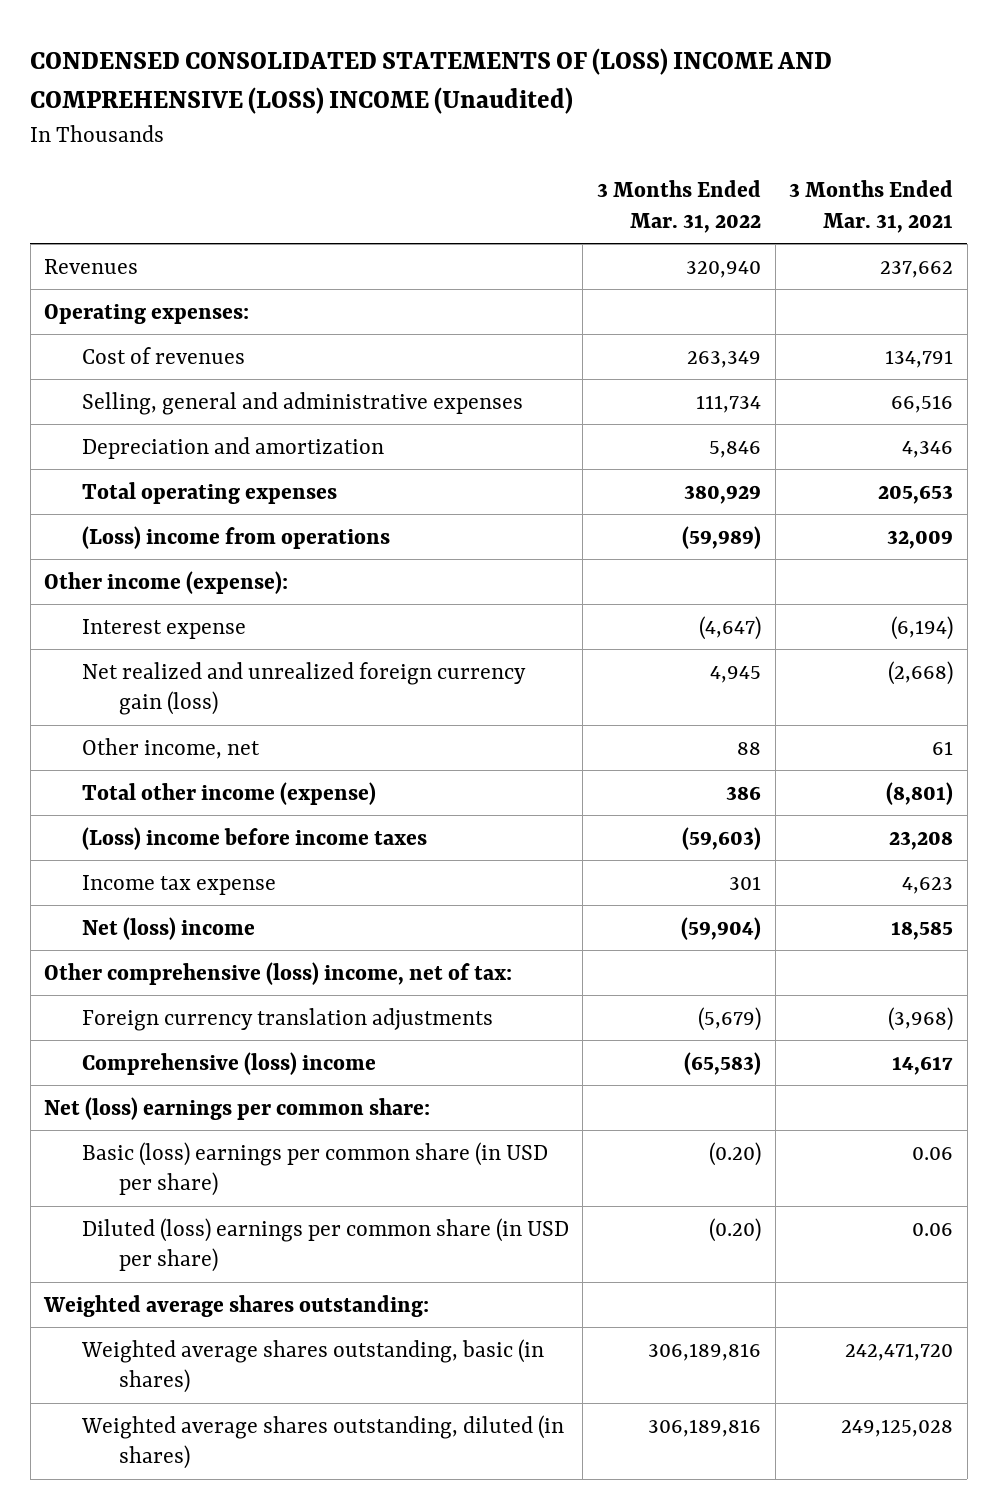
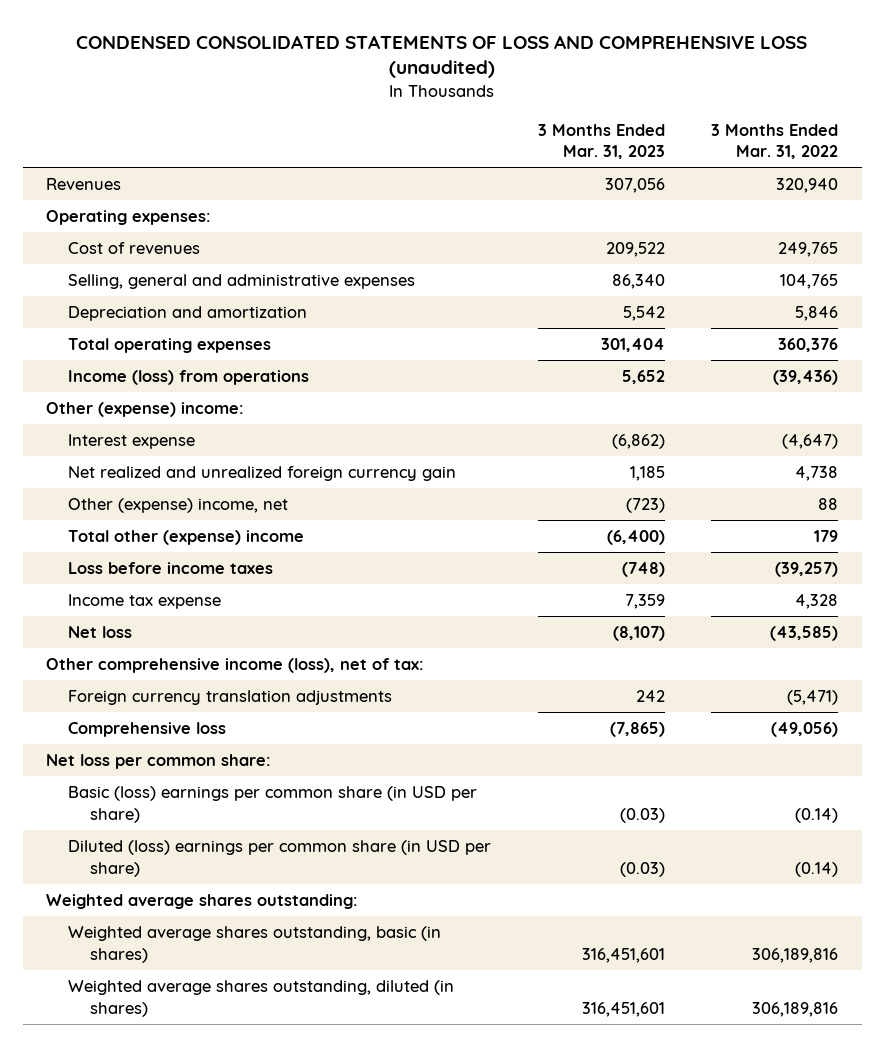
[30,48,833,115] CONDENSED CONSOLIDATED STATEMENTS OF (LOSS) INCOME AND COMPREHENSIVE (LOSS) INCOME (Unaudited) -> [76,34,808,79] CONDENSED CONSOLIDATED STATEMENTS OF LOSS AND COMPREHENSIVE LOSS (unaudited)
[789,179,954,233] 3 Months Ended Mar. 31, 2021 -> none
none -> [537,123,665,160] 3 Months Ended Mar. 31, 2023
[686,350,761,368] 263,349 -> [778,242,839,258] 249,765
[695,394,761,413] 111,734 -> [780,274,839,290] 104,765
[683,484,761,504] 380,929 -> [778,338,839,353] 360,376
[81,525,390,549] (Loss) income from operations -> [68,370,310,386] Income (loss) from operations
[681,525,761,549] (59,989) -> [773,370,839,386] (39,436)
[44,570,289,594] Other income (expense): -> [46,402,245,418] Other (expense) income:
[81,661,526,716] Net realized and unrealized foreign currency gain (loss) -> [68,466,457,482] Net realized and unrealized foreign currency gain
[709,665,761,683] 4,945 -> [795,466,839,482] 4,738
[81,737,260,759] Other income, net -> [68,498,289,514] Other (expense) income, net
[81,781,376,805] Total other income (expense) -> [68,530,305,546] Total other (expense) income
[725,785,761,800] 386 -> [814,530,839,543] 179
[81,826,427,850] (Loss) income before income taxes -> [68,562,274,575] Loss before income taxes
[681,826,761,850] (59,603) -> [775,562,839,578] (39,257)
[728,875,761,890] 301 -> [795,594,839,610] 4,328
[81,916,255,940] Net (loss) income -> [68,626,133,639] Net loss
[680,916,761,940] (59,904) -> [770,626,839,642] (43,585)
[44,961,513,985] Other comprehensive (loss) income, net of tax: -> [46,658,425,674] Other comprehensive income (loss), net of tax:
[697,1006,761,1031] (5,679) -> [787,690,839,706] (5,471)
[81,1051,376,1075] Comprehensive (loss) income -> [68,722,227,738] Comprehensive loss
[683,1051,761,1075] (65,583) -> [771,722,839,738] (49,056)
[44,1096,431,1120] Net (loss) earnings per common share: -> [46,754,272,770] Net loss per common share:
[708,1141,761,1166] (0.20) -> [795,807,839,823] (0.14)
[708,1217,761,1242] (0.20) -> [795,861,839,877] (0.14)

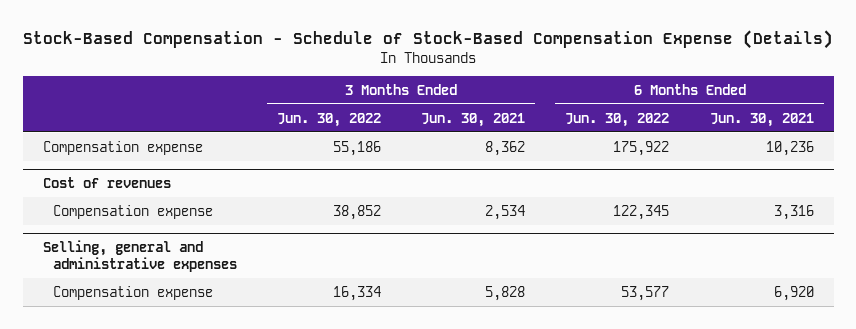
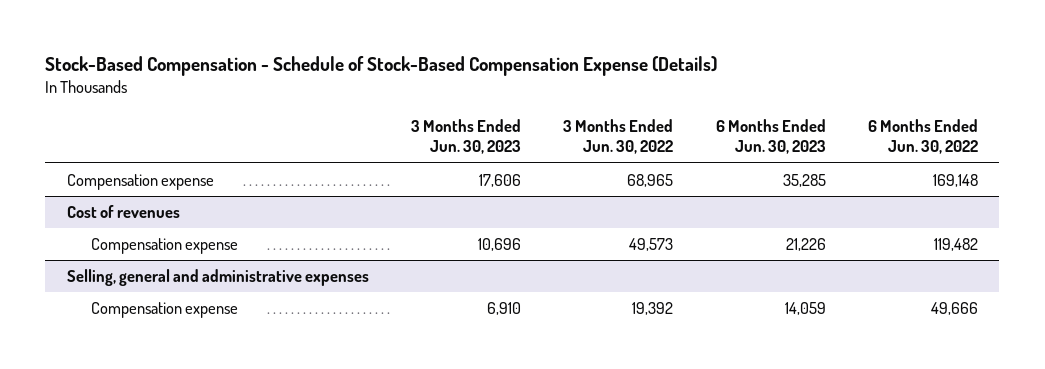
[421,112,526,127] Jun. 30, 2021 -> none
[709,112,814,127] Jun. 30, 2021 -> none
none -> [411,118,522,155] 3 Months Ended Jun. 30, 2023
none -> [715,118,826,155] 6 Months Ended Jun. 30, 2023
[333,140,382,156] 55,186 -> [627,174,674,188] 68,965
[613,140,670,156] 175,922 -> [933,174,979,188] 169,148
[333,204,382,220] 38,852 -> [629,238,674,252] 49,573
[613,204,670,220] 122,345 -> [934,238,979,252] 119,482
[333,285,382,301] 16,334 -> [632,302,674,316] 19,392
[621,285,670,301] 53,577 -> [931,302,979,316] 49,666

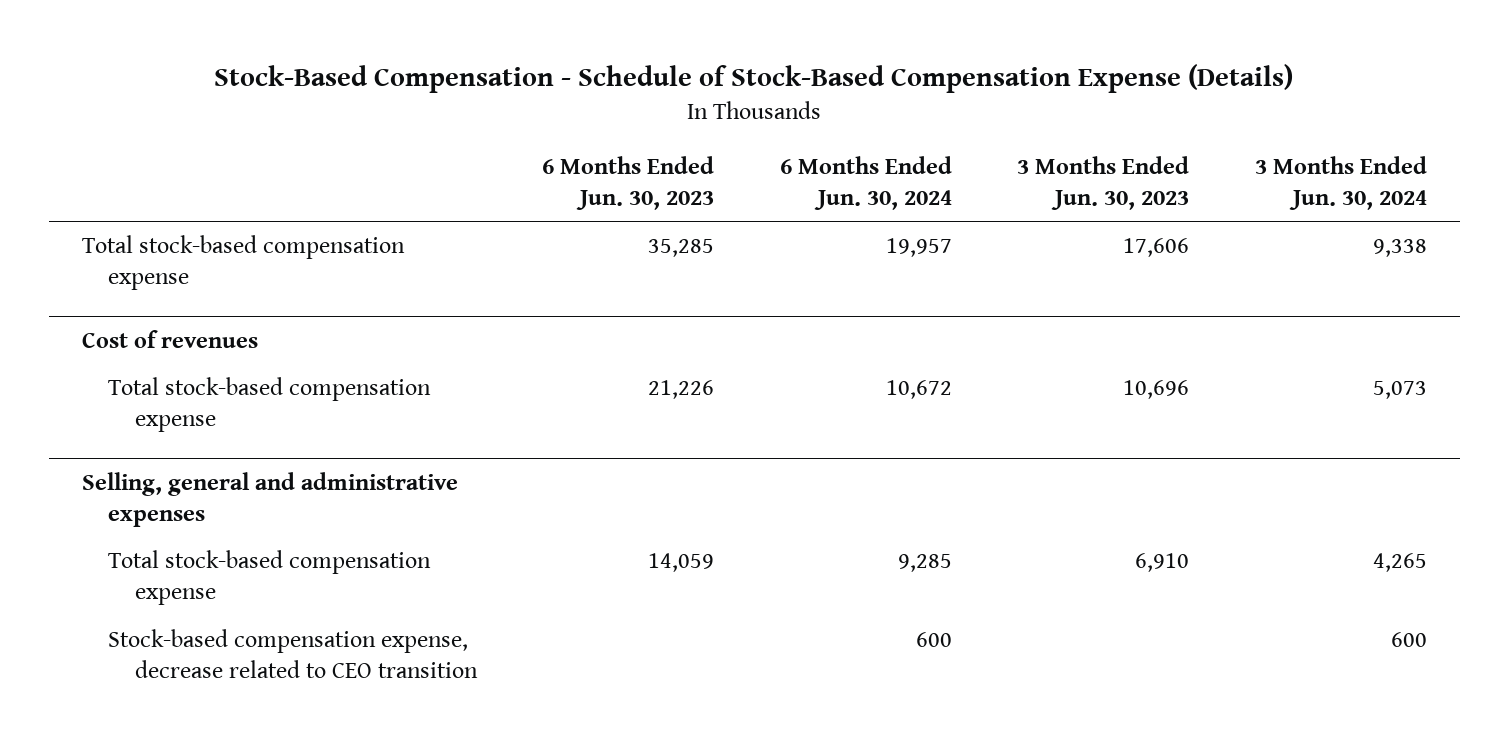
[563,118,674,155] 3 Months Ended Jun. 30, 2022 -> none
[868,118,979,155] 6 Months Ended Jun. 30, 2022 -> none
none -> [779,156,952,210] 6 Months Ended Jun. 30, 2024
none -> [1254,156,1427,210] 3 Months Ended Jun. 30, 2024
[66,174,214,191] Compensation expense -> [82,235,406,291] Total stock-based compensation expense
[90,238,238,255] Compensation expense -> [108,377,432,433] Total stock-based compensation expense
[90,302,238,319] Compensation expense -> [108,550,432,606] Total stock-based compensation expense
none -> [108,629,478,679] Stock-based compensation expense, decrease related to CEO transition

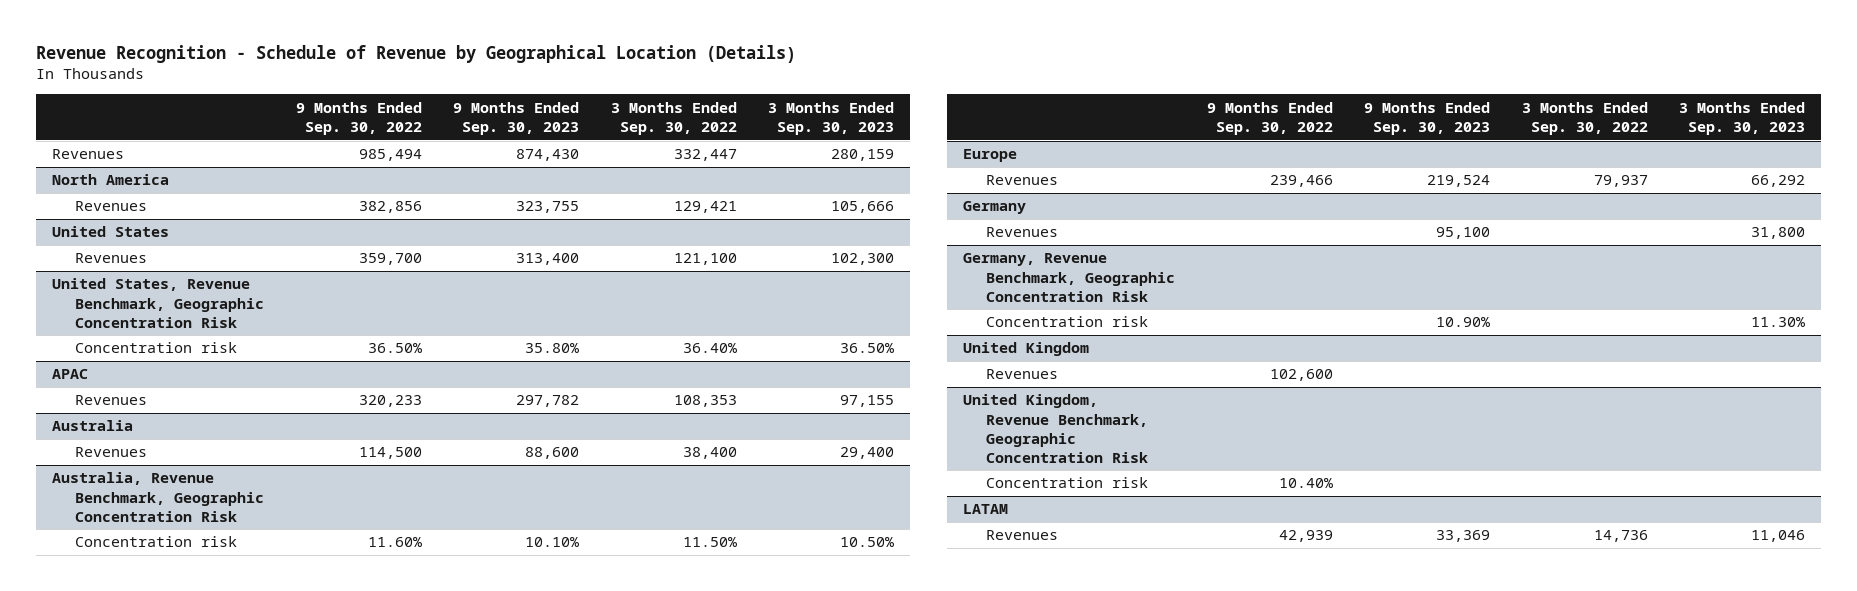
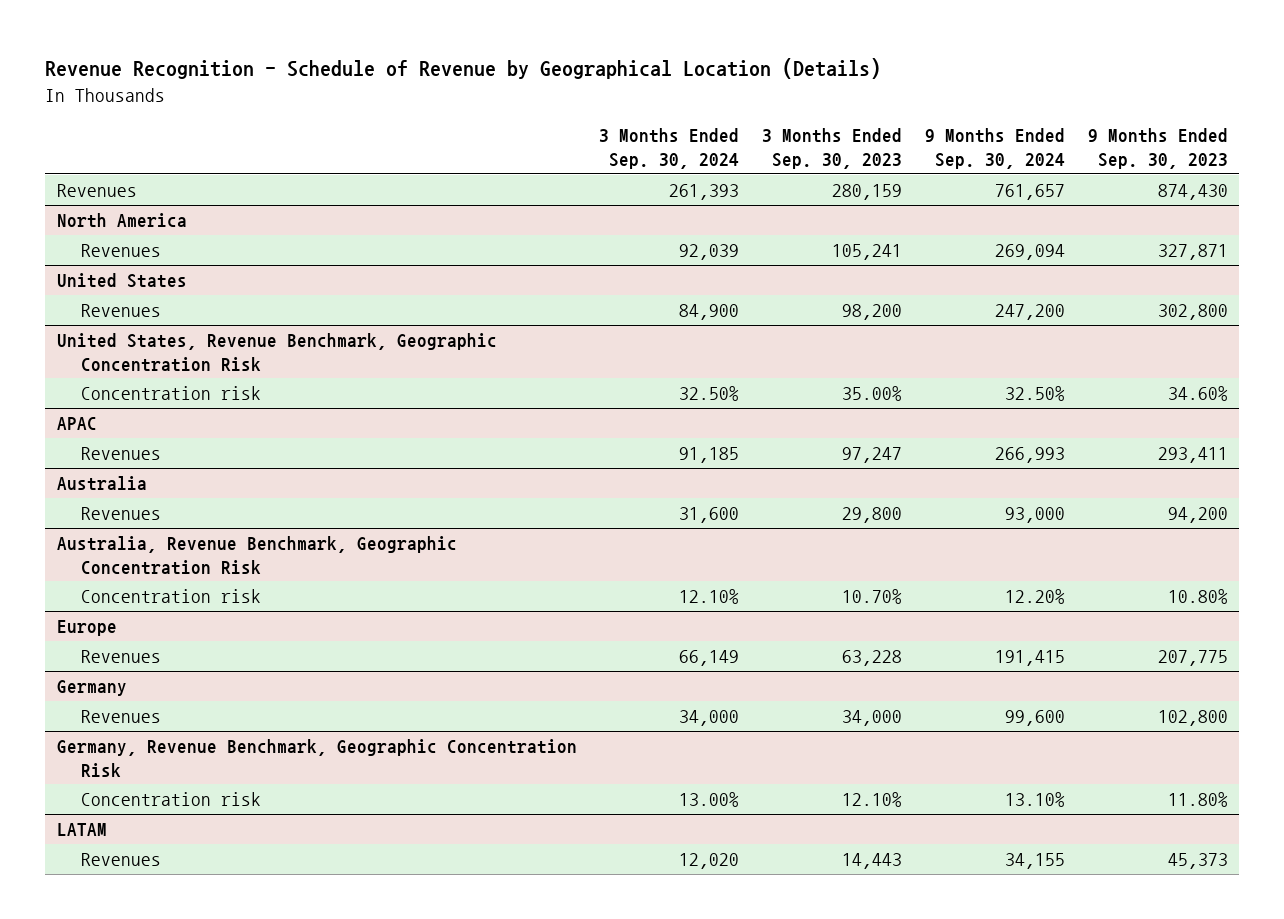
[295,101,422,135] 9 Months Ended Sep. 30, 2022 -> none
[610,101,737,135] 3 Months Ended Sep. 30, 2022 -> none
none -> [599,128,740,170] 3 Months Ended Sep. 30, 2024
none -> [924,128,1065,170] 9 Months Ended Sep. 30, 2024
[516,201,580,214] 323,755 -> [1157,243,1228,260] 327,871
[831,201,895,214] 105,666 -> [832,243,903,260] 105,241
[516,253,580,266] 313,400 -> [1157,303,1228,320] 302,800
[831,253,895,266] 102,300 -> [842,303,903,320] 98,200
[525,343,580,354] 35.80% -> [1167,385,1228,401] 34.60%
[840,343,895,354] 36.50% -> [842,385,903,401] 35.00%
[516,395,580,408] 297,782 -> [1157,446,1228,463] 293,411
[840,395,895,408] 97,155 -> [842,446,903,463] 97,247
[525,447,580,460] 88,600 -> [1167,506,1228,523] 94,200
[840,447,895,460] 29,400 -> [842,506,903,523] 29,800
[525,537,580,548] 10.10% -> [1167,588,1228,604] 10.80%
[840,537,895,548] 10.50% -> [842,588,903,604] 10.70%
[1427,175,1491,188] 219,524 -> [1157,649,1228,666] 207,775
[1751,175,1806,188] 66,292 -> [842,649,903,666] 63,228
[1436,227,1491,240] 95,100 -> [1157,709,1228,726] 102,800
[1751,227,1806,240] 31,800 -> [842,709,903,726] 34,000
[963,342,1090,357] United Kingdom -> none
[986,369,1059,380] Revenues -> none
[963,394,1149,463] United Kingdom, Revenue Benchmark, Geographic Concentration Risk -> none
[986,477,1149,489] Concentration risk -> none
[1436,317,1491,328] 10.90% -> [1167,791,1228,807] 11.80%
[1751,317,1806,328] 11.30% -> [842,791,903,807] 12.10%
[1436,530,1491,543] 33,369 -> [1167,852,1228,869] 45,373
[1751,530,1806,543] 11,046 -> [842,852,903,869] 14,443

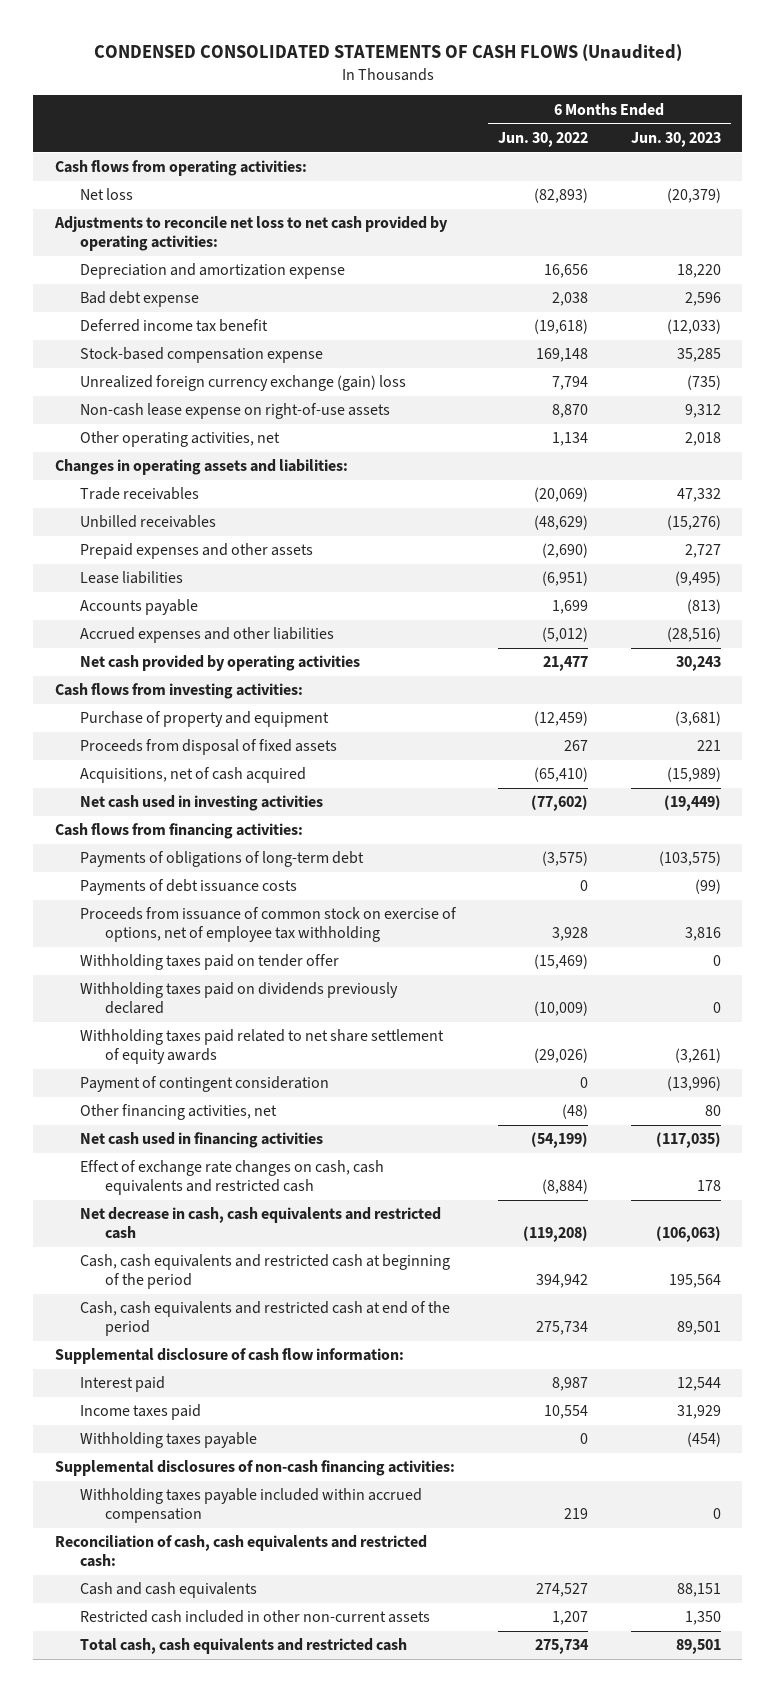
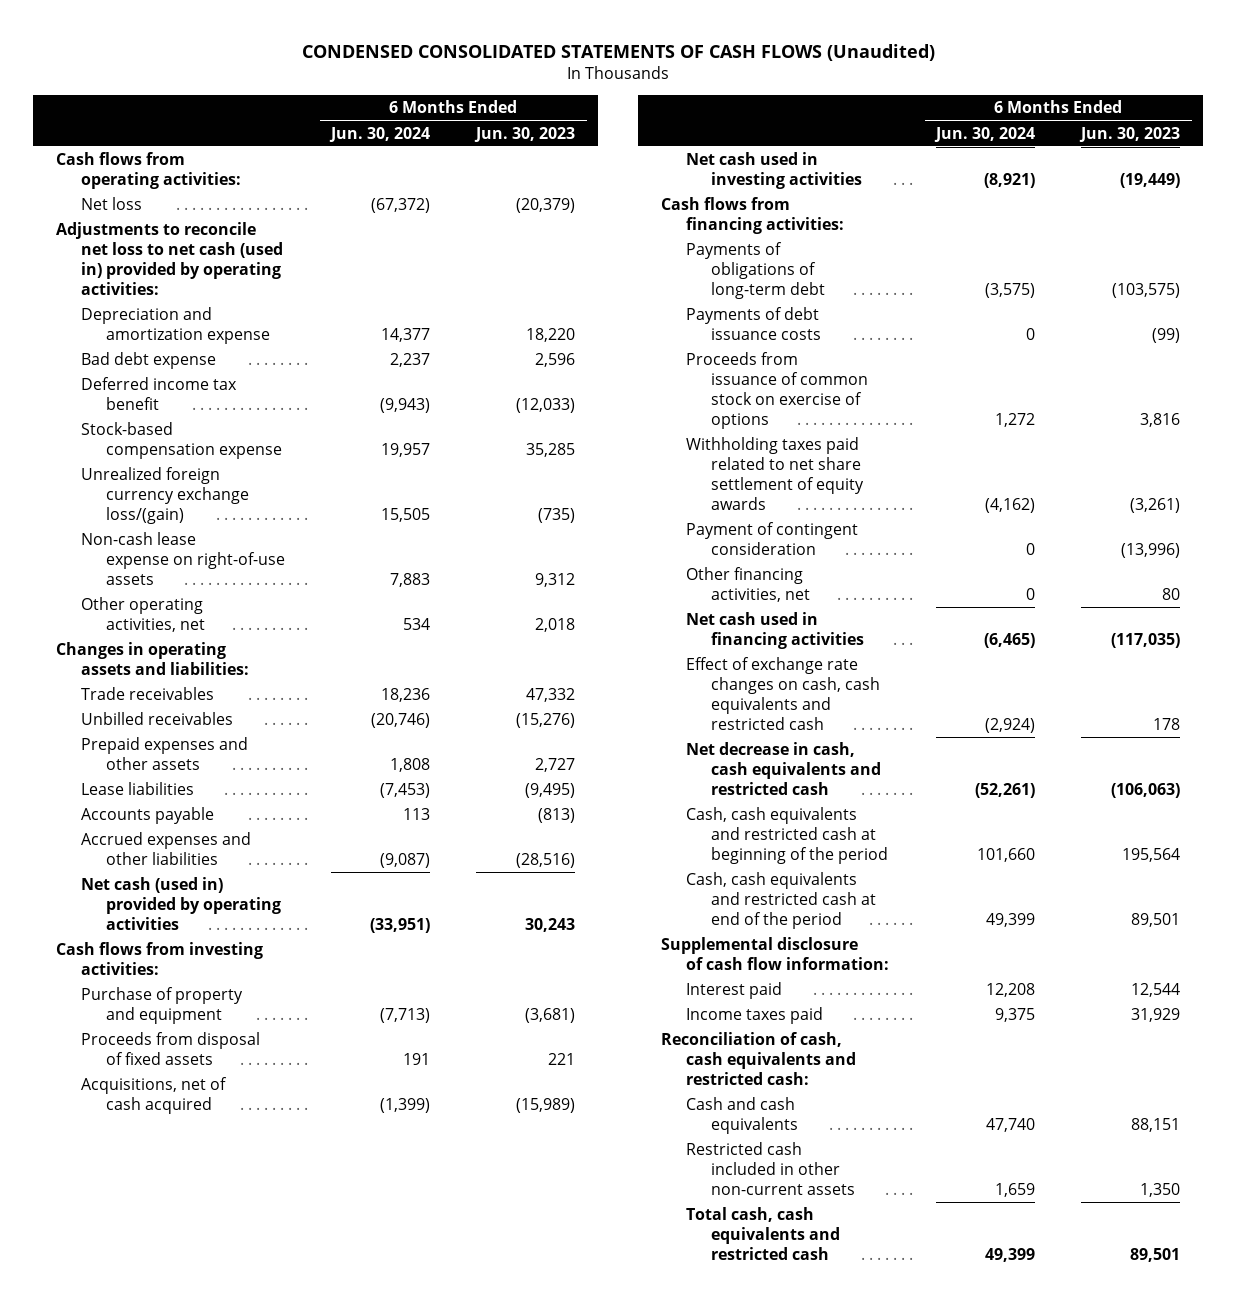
[498,131,589,147] Jun. 30, 2022 -> none
none -> [329,126,431,142] Jun. 30, 2024
[53,216,448,251] Adjustments to reconcile net loss to net cash provided by operating activities: -> [55,222,284,295] Adjustments to reconcile net loss to net cash (used in) provided by operating activities:
[79,375,406,392] Unrealized foreign currency exchange (gain) loss -> [81,467,250,525] Unrealized foreign currency exchange loss/(gain)
[79,655,360,672] Net cash provided by operating activities -> [81,877,282,931] Net cash (used in) provided by operating activities
[79,954,339,971] Withholding taxes paid on tender offer -> none
[79,982,398,1014] Withholding taxes paid on dividends previously declared -> none
[79,907,457,942] Proceeds from issuance of common stock on exercise of options, net of employee tax withholding -> [686,352,869,429] Proceeds from issuance of common stock on exercise of options
[79,1432,257,1449] Withholding taxes payable -> none
[54,1460,455,1477] Supplemental disclosures of non-cash financing activities: -> none
[79,1488,422,1523] Withholding taxes payable included within accrued compensation -> none

